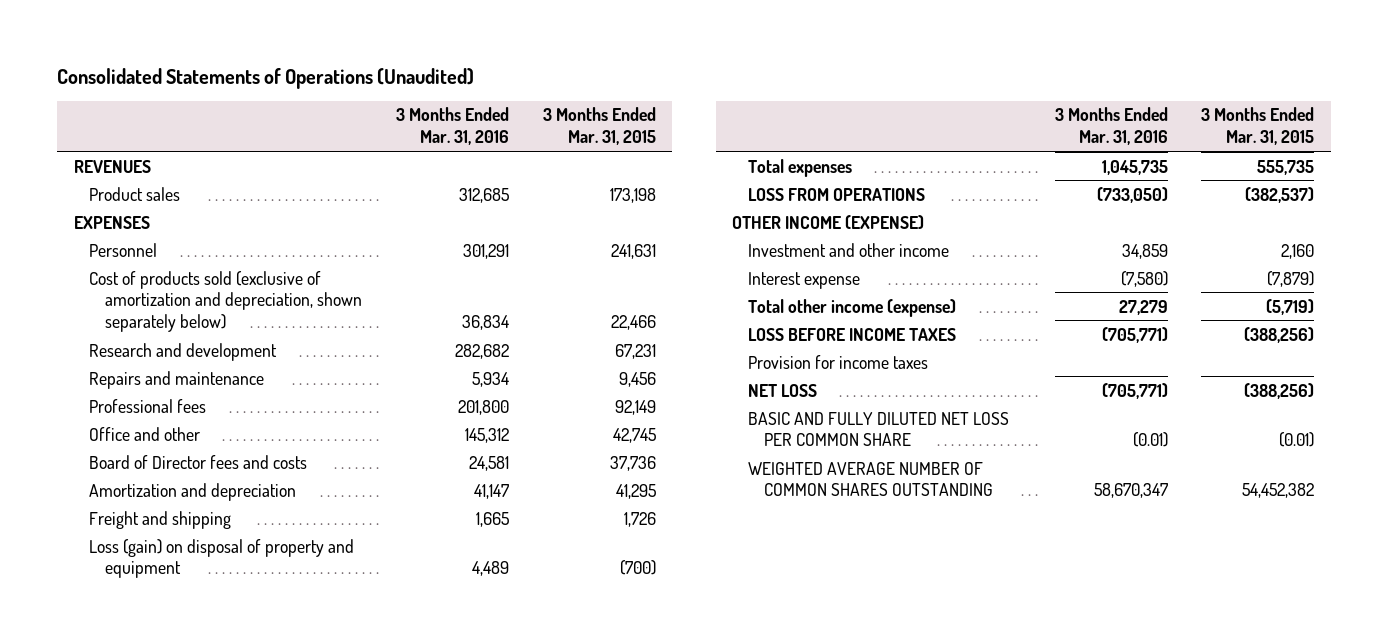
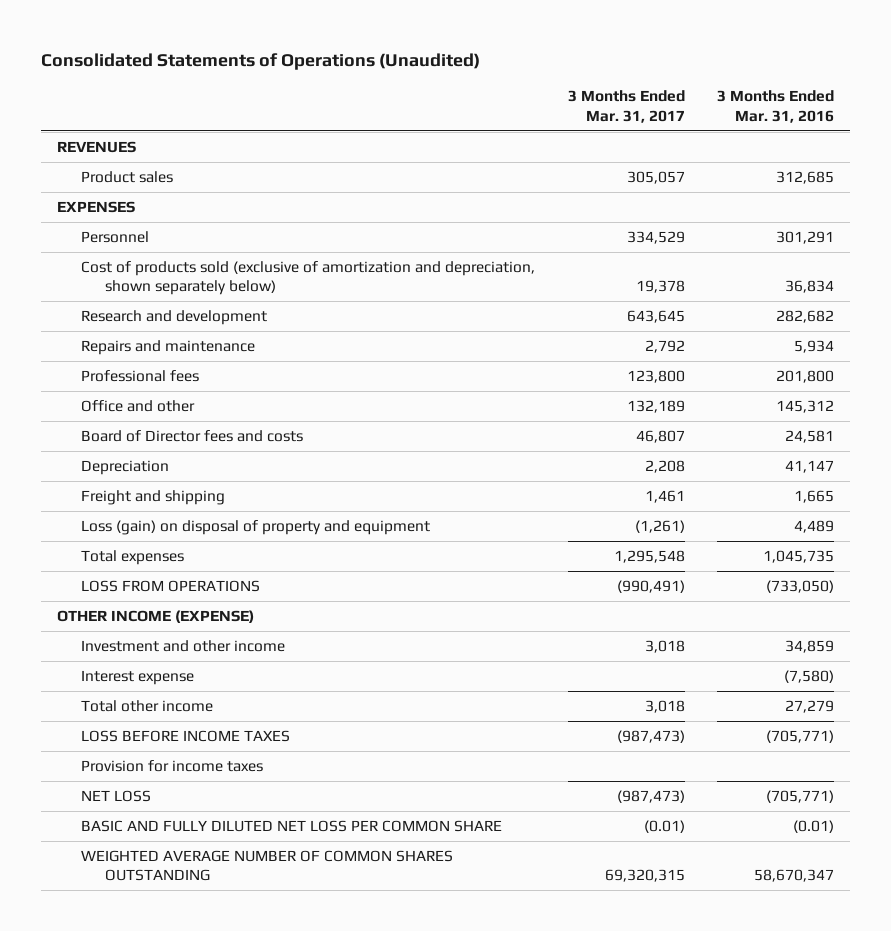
[542,107,656,146] 3 Months Ended Mar. 31, 2015 -> none
none -> [567,90,685,123] 3 Months Ended Mar. 31, 2017
[89,482,297,501] Amortization and depreciation -> [81,460,170,476] Depreciation
[748,298,957,317] Total other income (expense) -> [81,700,214,713] Total other income

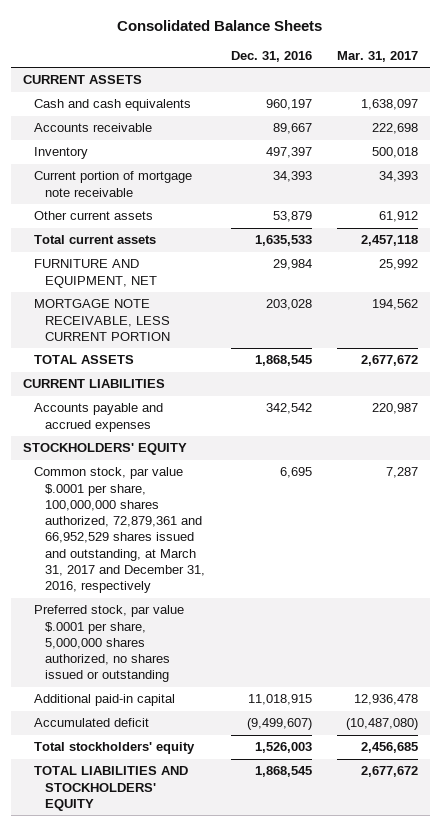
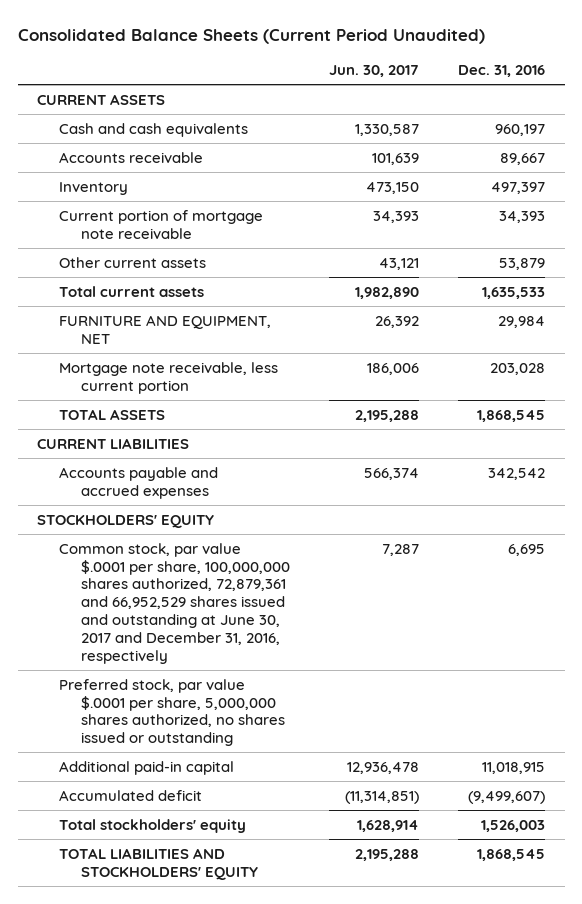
[117,19,323,31] Consolidated Balance Sheets -> [17,28,485,44] Consolidated Balance Sheets (Current Period Unaudited)
[336,50,418,62] Mar. 31, 2017 -> none
none -> [328,65,419,78] Jun. 30, 2017
[34,299,171,341] MORTGAGE NOTE RECEIVABLE, LESS CURRENT PORTION -> [59,361,279,394] Mortgage note receivable, less current portion
[34,467,206,594] Common stock, par value $.0001 per share, 100,000,000 shares authorized, 72,879,361 and 66,952,529 shares issued and outstanding, at March 31, 2017 and December 31, 2016, respectively -> [59,542,290,664] Common stock, par value $.0001 per share, 100,000,000 shares authorized, 72,879,361 and 66,952,529 shares issued and outstanding at June 30, 2017 and December 31, 2016, respectively

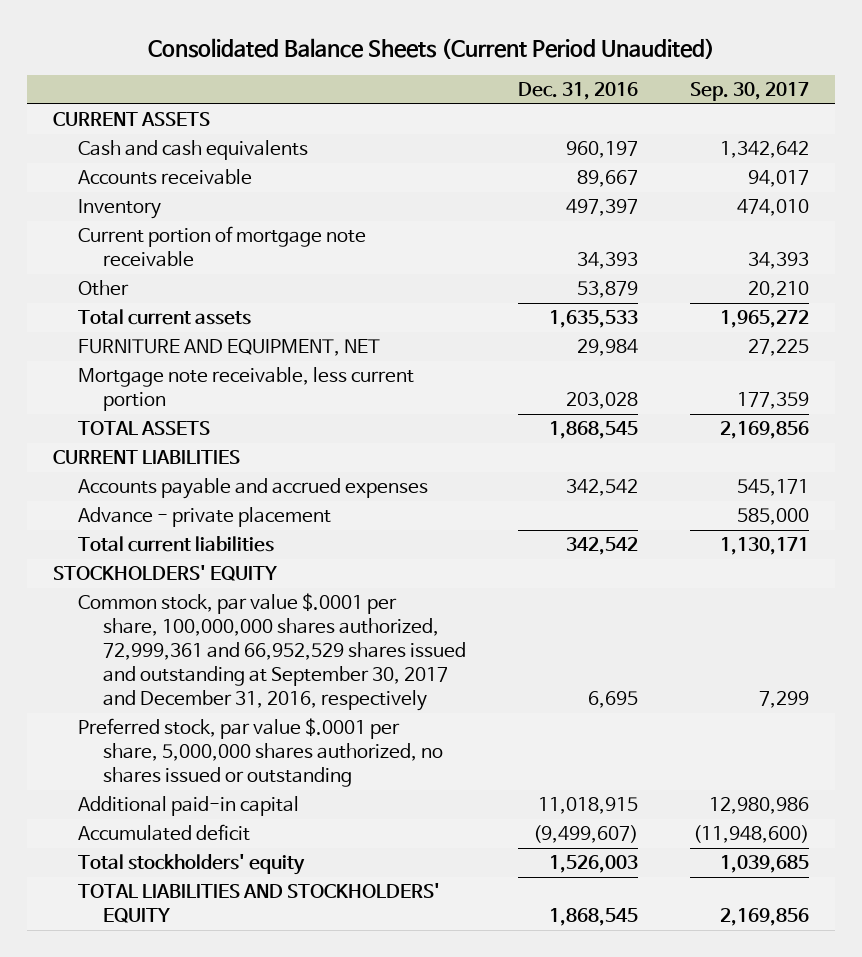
[328,65,419,78] Jun. 30, 2017 -> none
none -> [690,82,810,102] Sep. 30, 2017
[59,256,207,268] Other current assets -> [77,280,129,297] Other
none -> [77,507,331,528] Advance - private placement
none -> [77,536,274,553] Total current liabilities
[59,542,290,664] Common stock, par value $.0001 per share, 100,000,000 shares authorized, 72,879,361 and 66,952,529 shares issued and outstanding at June 30, 2017 and December 31, 2016, respectively -> [77,593,466,712] Common stock, par value $.0001 per share, 100,000,000 shares authorized, 72,999,361 and 66,952,529 shares issued and outstanding at September 30, 2017 and December 31, 2016, respectively

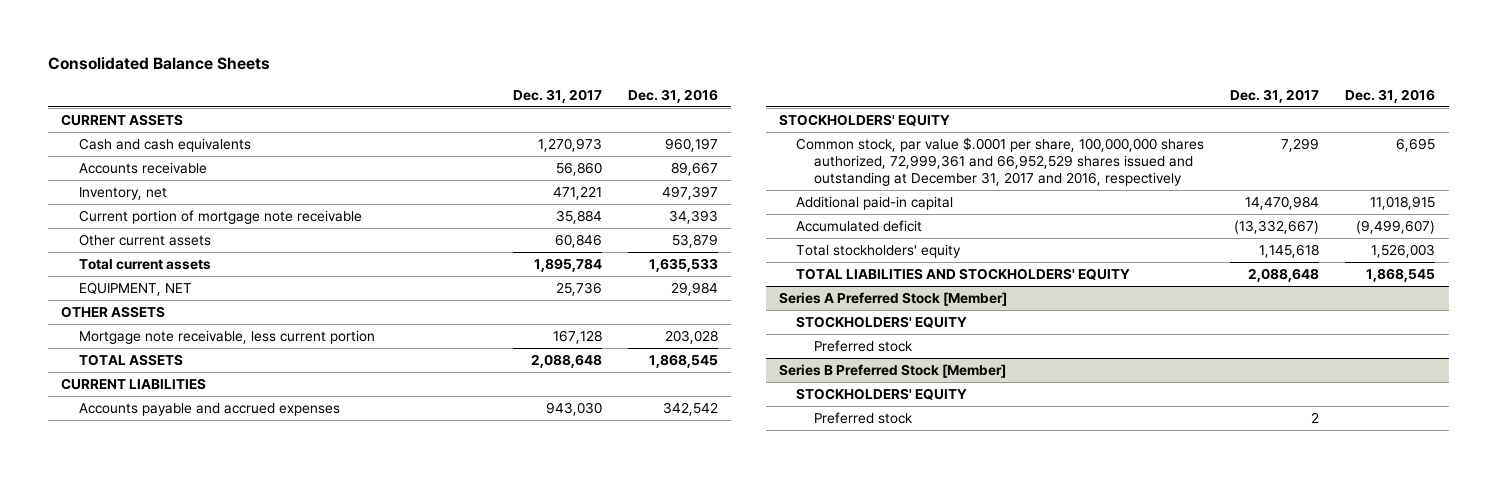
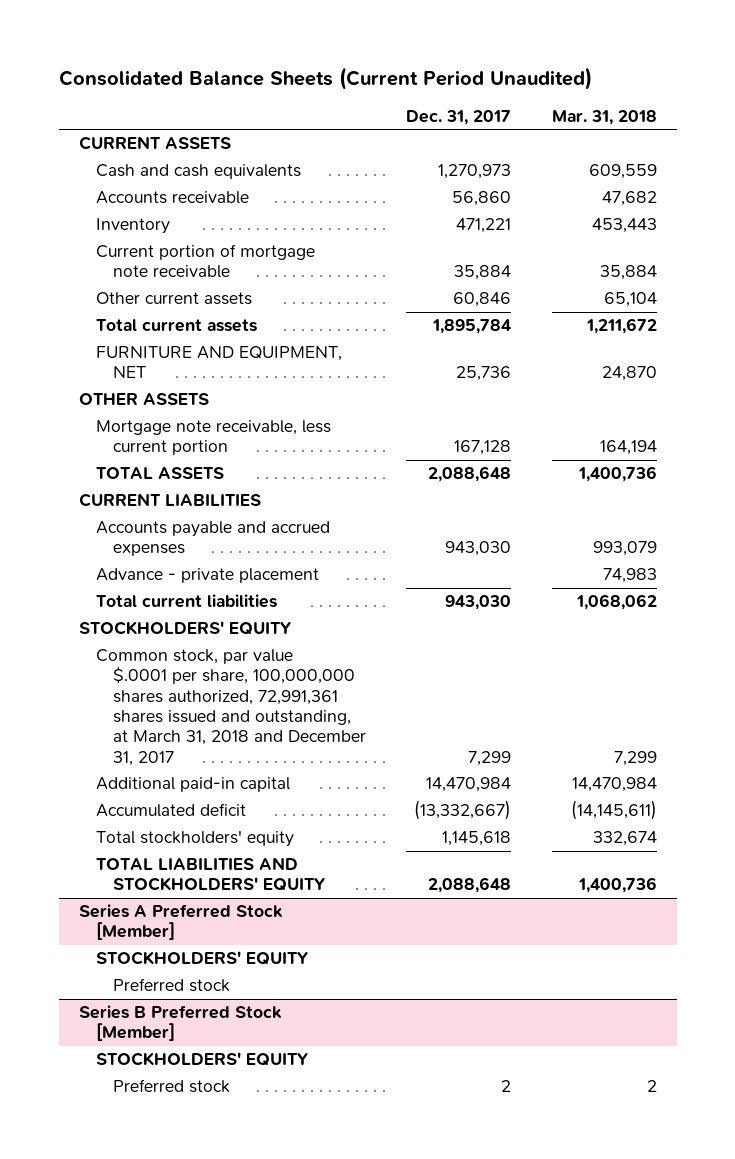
[47,57,270,71] Consolidated Balance Sheets -> [58,67,592,91] Consolidated Balance Sheets (Current Period Unaudited)
[627,89,718,104] Dec. 31, 2016 -> none
none -> [551,109,657,125] Mar. 31, 2018
[78,186,167,200] Inventory, net -> [95,218,170,235] Inventory
[78,281,192,296] EQUIPMENT, NET -> [95,346,342,379] FURNITURE AND EQUIPMENT, NET
none -> [95,568,319,584] Advance - private placement
none -> [95,594,277,609] Total current liabilities
[796,136,1205,186] Common stock, par value $.0001 per share, 100,000,000 shares authorized, 72,999,361 and 66,952,529 shares issued and outstanding at December 31, 2017 and 2016, respectively -> [95,649,367,766] Common stock, par value $.0001 per share, 100,000,000 shares authorized, 72,991,361 shares issued and outstanding, at March 31, 2018 and December 31, 2017

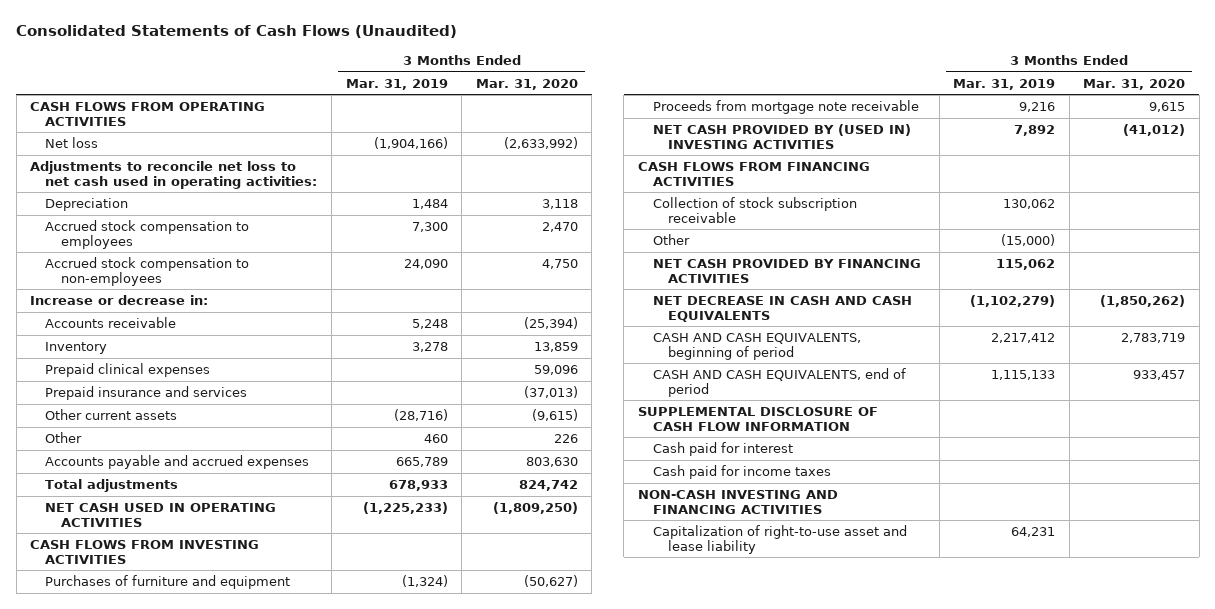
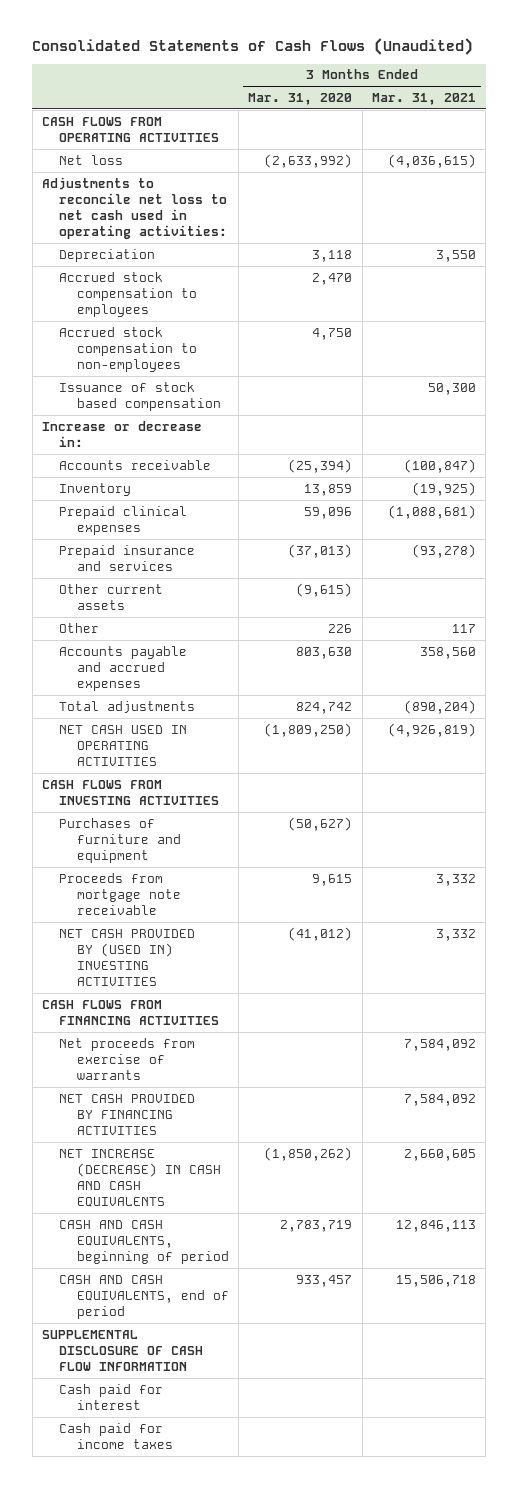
[345,78,448,90] Mar. 31, 2019 -> none
none -> [371,92,476,105] Mar. 31, 2021
none -> [59,381,221,411] Issuance of stock based compensation
[652,197,857,223] Collection of stock subscription receivable -> none
[652,234,690,246] Other -> none
none -> [59,1037,196,1080] Net proceeds from exercise of warrants
[652,296,912,322] NET DECREASE IN CASH AND CASH EQUIVALENTS -> [59,1148,221,1207] NET INCREASE (DECREASE) IN CASH AND CASH EQUIVALENTS
[637,490,838,514] NON-CASH INVESTING AND FINANCING ACTIVITIES -> none
[652,525,907,554] Capitalization of right-to-use asset and lease liability -> none

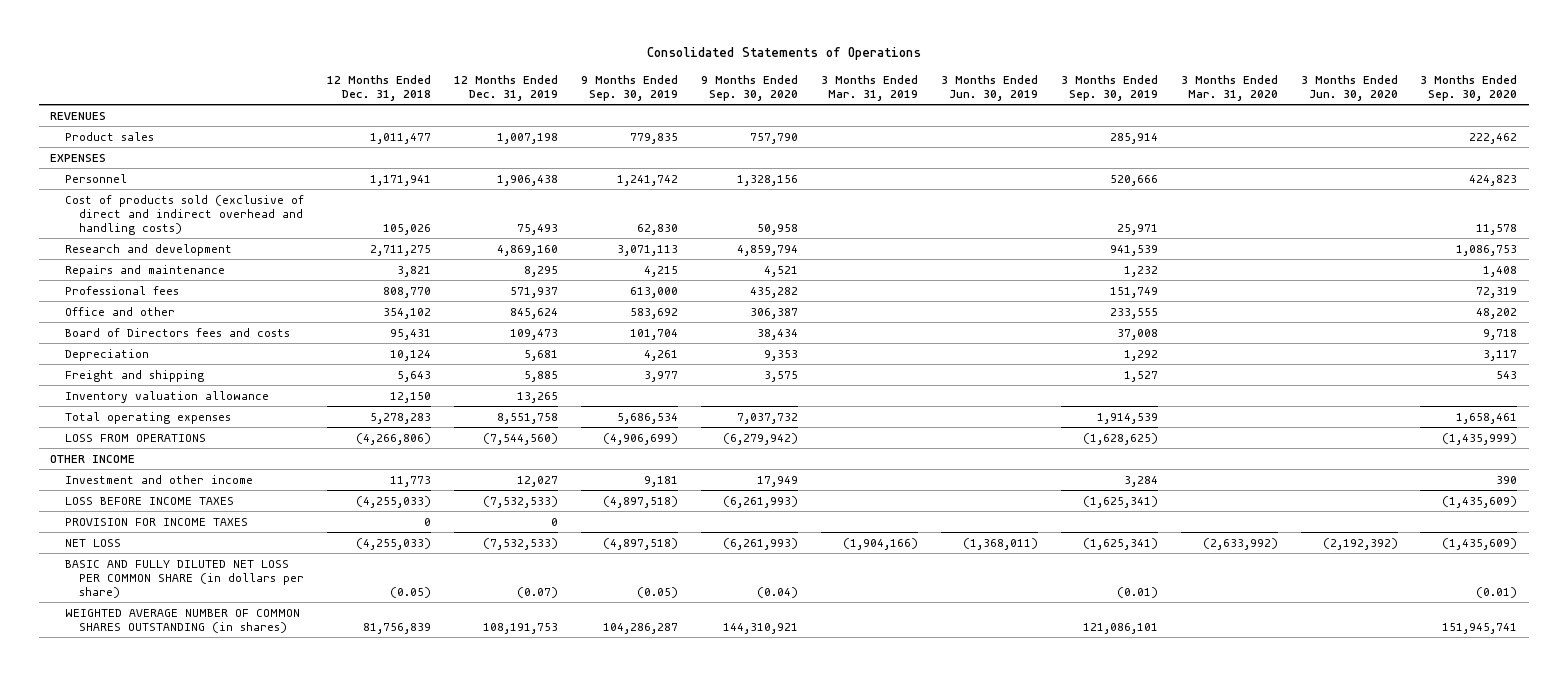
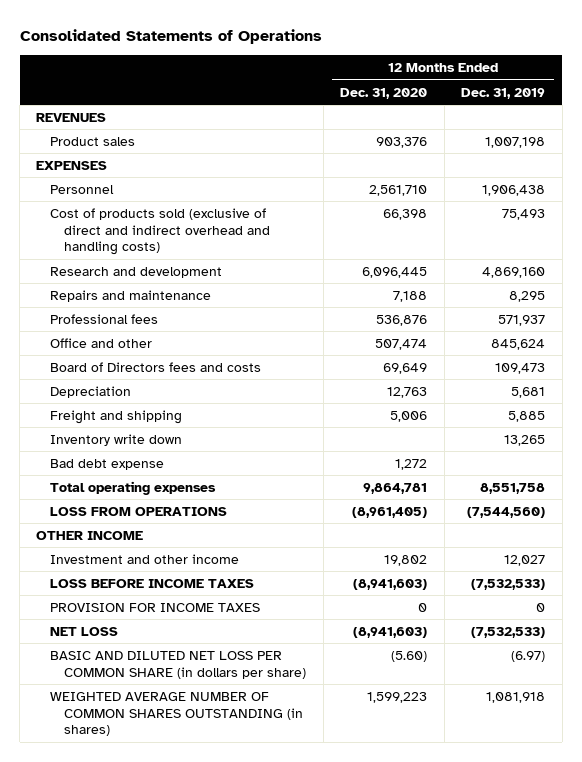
[327,74,432,101] 12 Months Ended Dec. 31, 2018 -> none
[580,74,678,101] 9 Months Ended Sep. 30, 2019 -> none
[700,74,798,101] 9 Months Ended Sep. 30, 2020 -> none
[820,74,918,101] 3 Months Ended Mar. 31, 2019 -> none
[940,74,1038,101] 3 Months Ended Jun. 30, 2019 -> none
[1060,74,1158,101] 3 Months Ended Sep. 30, 2019 -> none
[1180,74,1278,101] 3 Months Ended Mar. 31, 2020 -> none
[1300,74,1398,101] 3 Months Ended Jun. 30, 2020 -> none
[1420,74,1518,101] 3 Months Ended Sep. 30, 2020 -> none
none -> [340,87,428,99] Dec. 31, 2020
[64,390,269,403] Inventory valuation allowance -> [50,433,183,446] Inventory write down
none -> [50,458,165,470] Bad debt expense
[64,559,305,598] BASIC AND FULLY DILUTED NET LOSS PER COMMON SHARE (in dollars per share) -> [50,650,307,679] BASIC AND DILUTED NET LOSS PER COMMON SHARE (in dollars per share)
[516,586,558,598] (0.07) -> [511,650,546,662] (6.97)
[482,622,558,634] 108,191,753 -> [486,691,546,703] 1,081,918

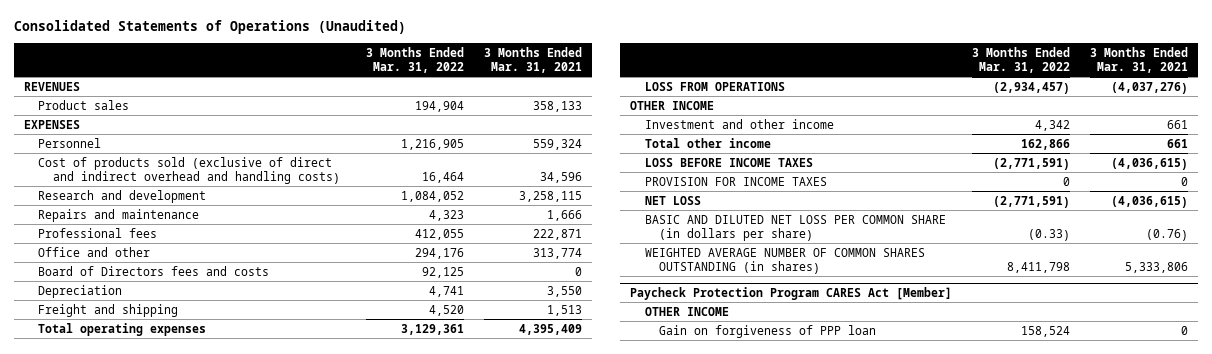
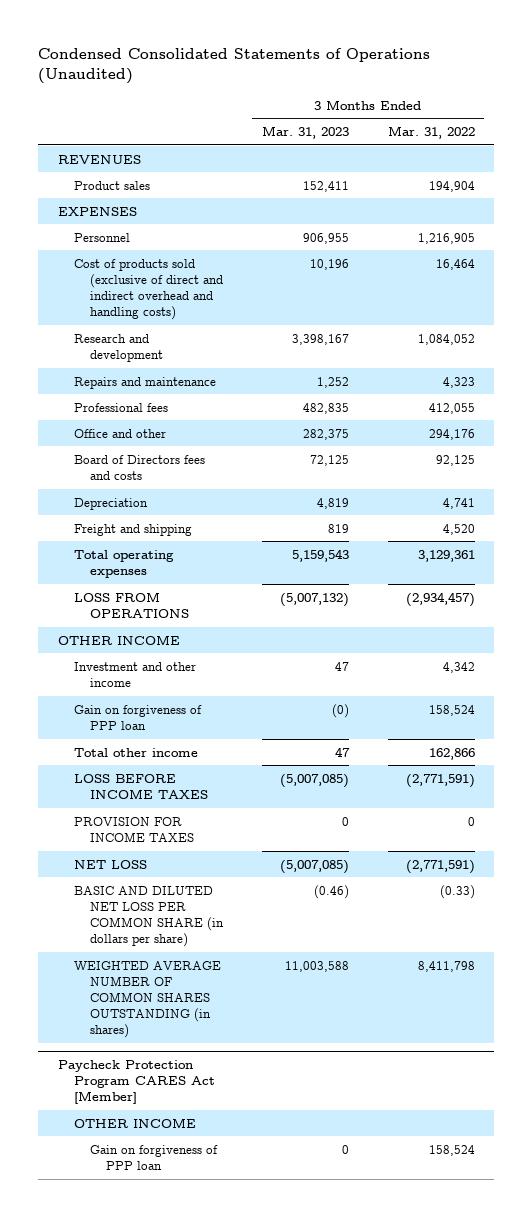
[13,20,406,35] Consolidated Statements of Operations (Unaudited) -> [38,47,431,84] Condensed Consolidated Statements of Operations (Unaudited)
[483,46,582,73] 3 Months Ended Mar. 31, 2021 -> none
none -> [261,126,349,140] Mar. 31, 2023
none -> [73,704,202,730] Gain on forgiveness of PPP loan

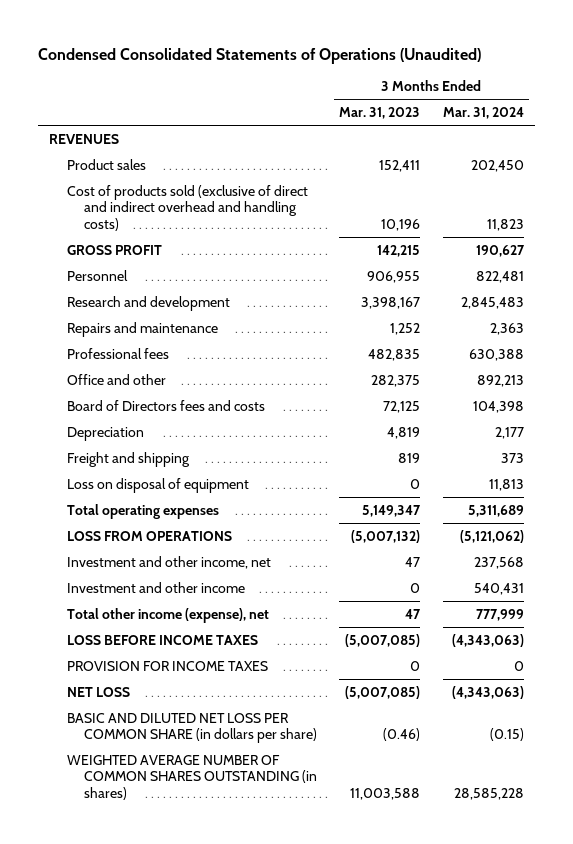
[387,126,475,140] Mar. 31, 2022 -> none
none -> [442,107,524,120] Mar. 31, 2024
[57,206,137,216] EXPENSES -> none
none -> [66,244,162,255] GROSS PROFIT
[73,232,130,242] Personnel -> [66,269,128,281] Personnel
none -> [66,477,249,493] Loss on disposal of equipment
[291,548,349,562] 5,159,543 -> [362,504,422,517] 5,149,347
[57,634,180,645] OTHER INCOME -> none
[73,704,202,730] Gain on forgiveness of PPP loan -> none
none -> [66,555,271,569] Investment and other income, net
[334,661,349,671] 47 -> [410,582,421,593] 0
[73,747,198,757] Total other income -> [66,607,269,623] Total other income (expense), net
[57,1059,215,1105] Paycheck Protection Program CARES Act [Member] -> none
[73,1117,196,1128] OTHER INCOME -> none
[89,1144,218,1170] Gain on forgiveness of PPP loan -> none

